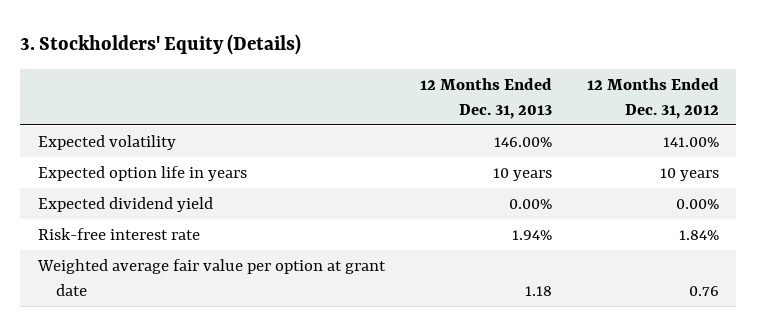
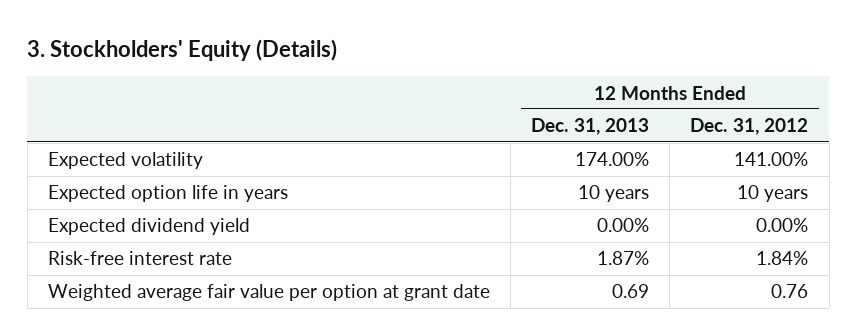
[493,136,552,147] 146.00% -> [575,152,650,167] 174.00%
[511,229,552,240] 1.94% -> [597,251,650,266] 1.87%
[524,285,552,296] 1.18 -> [612,284,650,299] 0.69

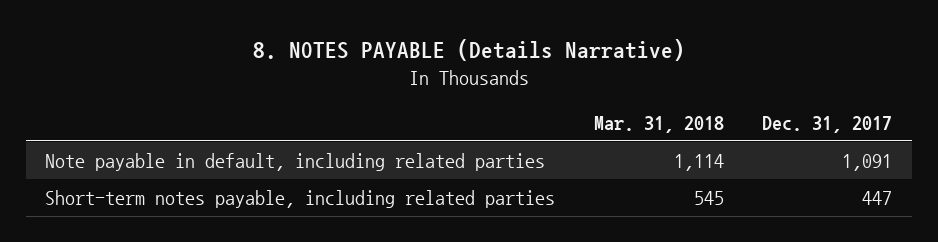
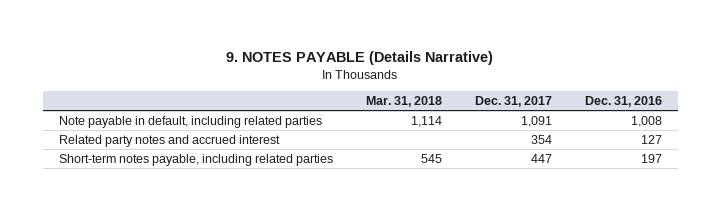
[252,39,685,62] 8. NOTES PAYABLE (Details Narrative) -> [226,51,494,66] 9. NOTES PAYABLE (Details Narrative)
none -> [584,95,662,107] Dec. 31, 2016
none -> [59,134,281,147] Related party notes and accrued interest

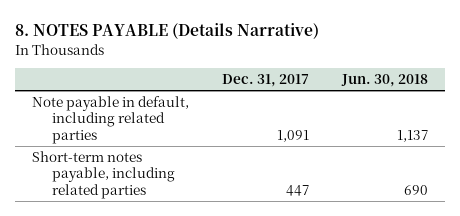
[226,51,494,66] 9. NOTES PAYABLE (Details Narrative) -> [15,23,320,40] 8. NOTES PAYABLE (Details Narrative)
[366,95,443,107] Mar. 31, 2018 -> none
[584,95,662,107] Dec. 31, 2016 -> none
none -> [341,74,429,88] Jun. 30, 2018
[59,134,281,147] Related party notes and accrued interest -> none

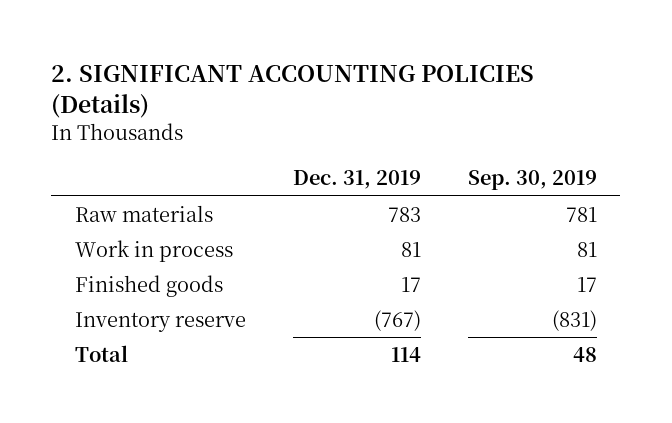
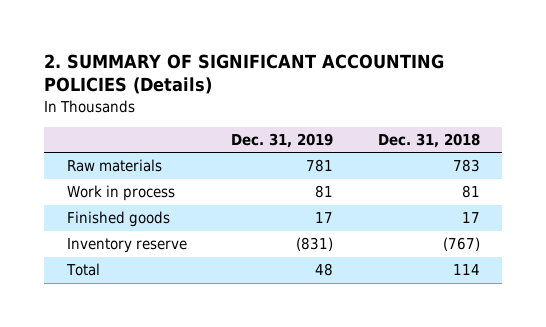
[51,65,535,119] 2. SIGNIFICANT ACCOUNTING POLICIES (Details) -> [44,53,445,95] 2. SUMMARY OF SIGNIFICANT ACCOUNTING POLICIES (Details)
[467,170,597,191] Sep. 30, 2019 -> none
none -> [377,133,480,149] Dec. 31, 2018
[387,206,421,222] 783 -> [306,159,334,173] 781
[373,309,421,331] (767) -> [296,237,334,252] (831)
[390,346,421,362] 114 -> [315,263,334,277] 48

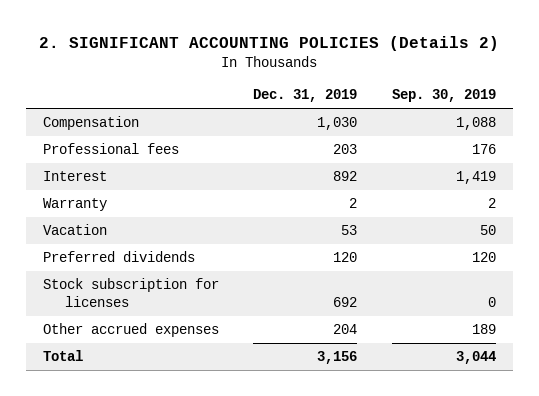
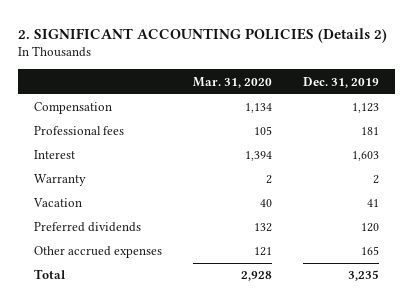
[391,89,496,103] Sep. 30, 2019 -> none
none -> [193,76,273,88] Mar. 31, 2020
[317,117,358,131] 1,030 -> [352,103,380,114] 1,123
[333,144,358,155] 203 -> [361,127,380,136] 181
[333,171,358,182] 892 -> [352,151,380,162] 1,603
[341,225,358,236] 53 -> [367,199,380,208] 41
[43,278,220,307] Stock subscription for licenses -> none
[333,324,358,335] 204 -> [361,246,380,256] 165
[317,351,358,365] 3,156 -> [348,270,380,282] 3,235

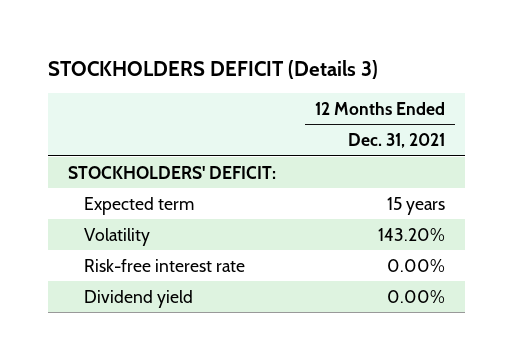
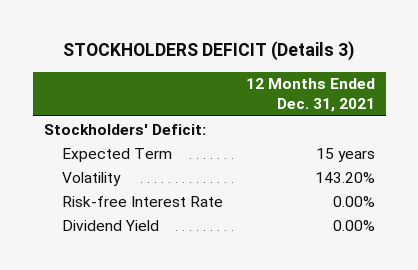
[67,165,276,179] STOCKHOLDERS' DEFICIT: -> [43,123,206,135] Stockholders' Deficit:
[84,196,195,215] Expected term -> [62,147,173,162] Expected Term
[84,258,246,272] Risk-free interest rate -> [62,195,224,207] Risk-free Interest Rate
[84,289,194,308] Dividend yield -> [62,219,160,231] Dividend Yield

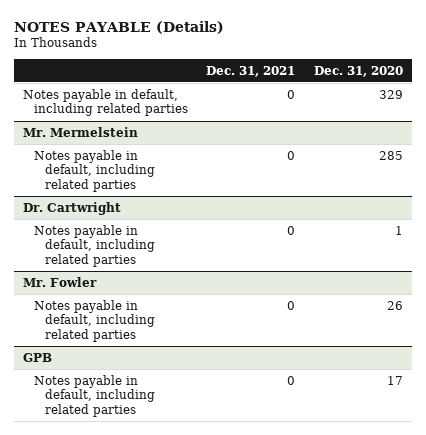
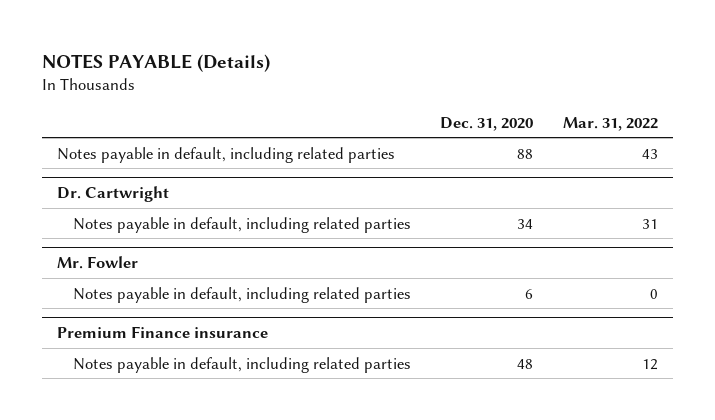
[206,65,296,77] Dec. 31, 2021 -> none
none -> [563,116,659,131] Mar. 31, 2022
[22,126,138,137] Mr. Mermelstein -> none
[33,149,155,192] Notes payable in default, including related parties -> none
[379,89,404,99] 329 -> [517,148,534,159] 88
[395,225,404,235] 1 -> [517,218,534,229] 34
[22,352,52,362] GPB -> none
[387,300,404,310] 26 -> [525,288,534,299] 6
none -> [56,326,268,339] Premium Finance insurance
[387,375,404,385] 17 -> [517,358,534,369] 48

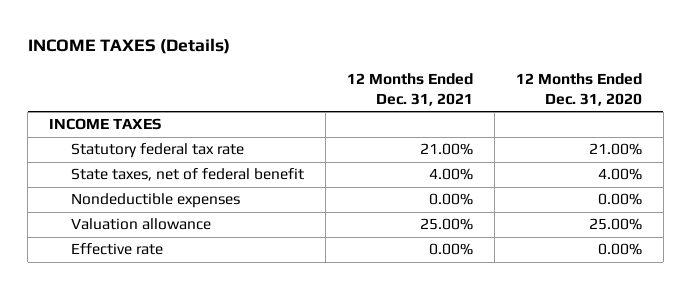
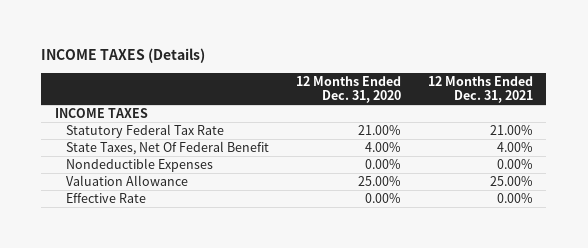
[70,143,244,159] Statutory federal tax rate -> [66,124,225,139] Statutory Federal Tax Rate
[70,168,304,182] State taxes, net of federal benefit -> [66,141,270,156] State Taxes, Net Of Federal Benefit
[70,193,240,209] Nondeductible expenses -> [66,158,214,173] Nondeductible Expenses
[70,218,211,231] Valuation allowance -> [66,175,189,187] Valuation Allowance
[70,243,163,256] Effective rate -> [66,193,147,204] Effective Rate

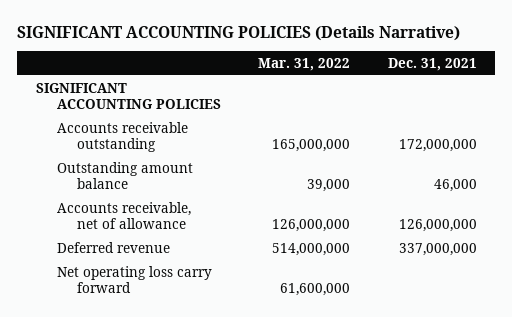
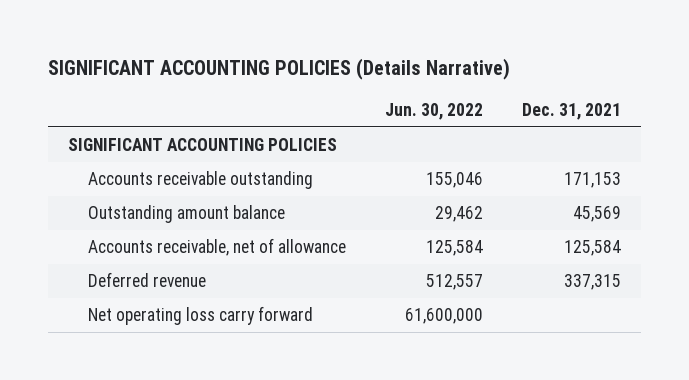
[258,57,351,71] Mar. 31, 2022 -> none
none -> [384,103,483,121] Jun. 30, 2022
[398,139,477,153] 172,000,000 -> [564,172,622,189] 171,153
[433,179,477,193] 46,000 -> [573,206,622,223] 45,569
[398,219,477,233] 126,000,000 -> [564,240,622,257] 125,584
[398,242,477,256] 337,000,000 -> [564,274,622,291] 337,315

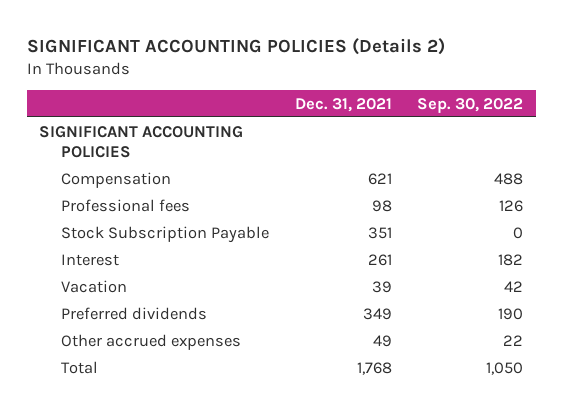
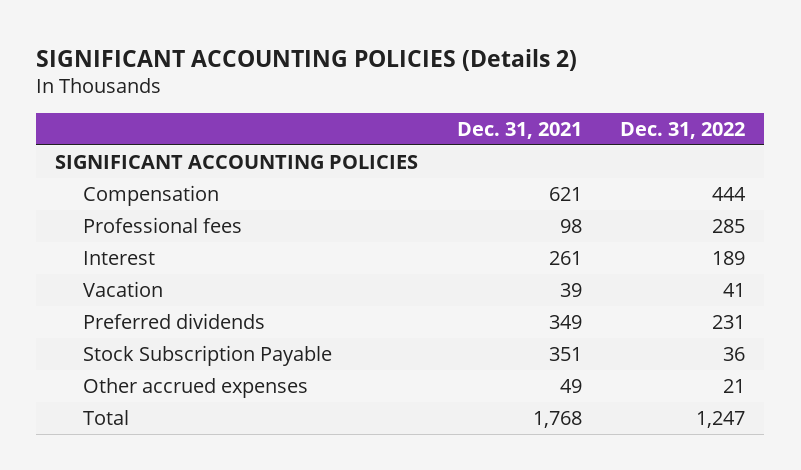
[417,97,524,113] Sep. 30, 2022 -> none
none -> [620,121,746,139] Dec. 31, 2022
[60,225,269,243] Stock Subscription Payable -> [82,344,332,366] Stock Subscription Payable

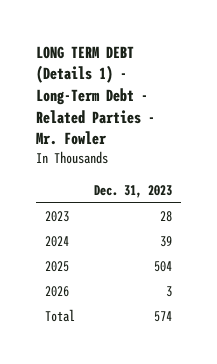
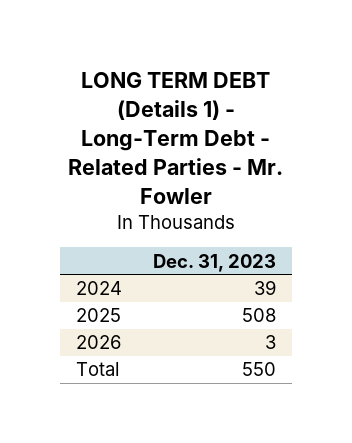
[45,210,70,222] 2023 -> none
[153,260,172,272] 504 -> [242,308,277,323] 508
[153,310,172,322] 574 -> [242,362,277,377] 550

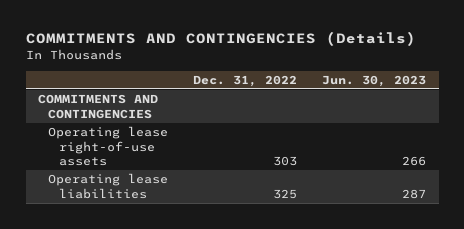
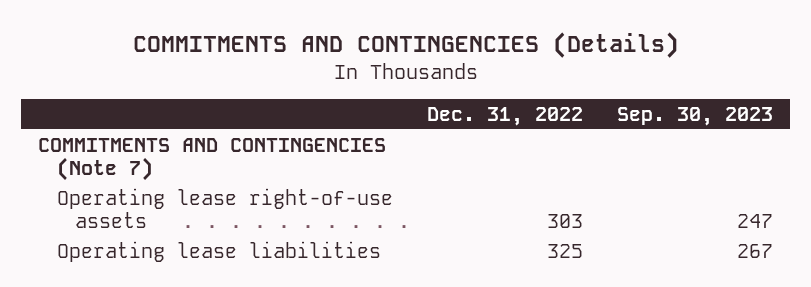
[322,74,427,87] Jun. 30, 2023 -> none
none -> [617,106,774,126] Sep. 30, 2023
[37,94,158,119] COMMITMENTS AND CONTINGENCIES -> [38,138,387,182] COMMITMENTS AND CONTINGENCIES (Note 7)

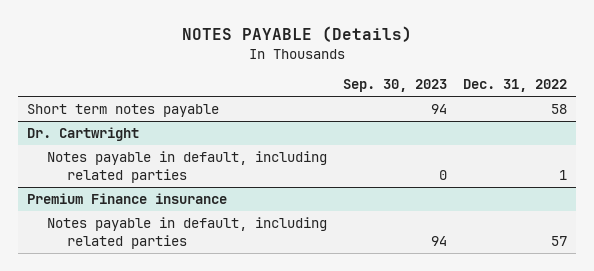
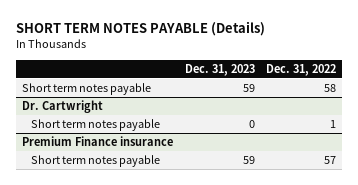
[182,25,413,42] NOTES PAYABLE (Details) -> [16,21,266,37] SHORT TERM NOTES PAYABLE (Details)
[343,79,448,93] Sep. 30, 2023 -> none
none -> [184,63,255,76] Dec. 31, 2023
[46,151,327,183] Notes payable in default, including related parties -> none
none -> [31,119,161,132] Short term notes payable
[46,217,327,249] Notes payable in default, including related parties -> none
none -> [31,155,161,168] Short term notes payable

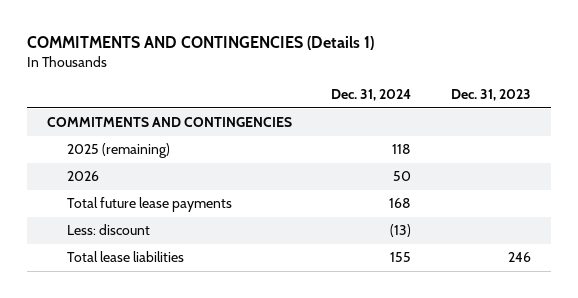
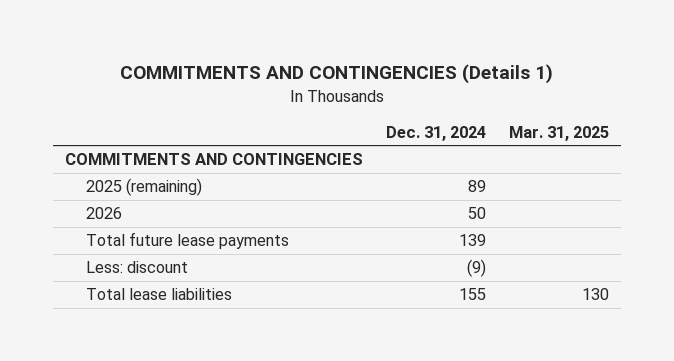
[451,89,532,102] Dec. 31, 2023 -> none
none -> [509,125,610,141] Mar. 31, 2025
[392,144,412,155] 118 -> [468,180,487,193] 89
[389,198,412,209] 168 -> [459,234,487,247] 139
[390,224,412,238] (13) -> [467,259,487,278] (9)

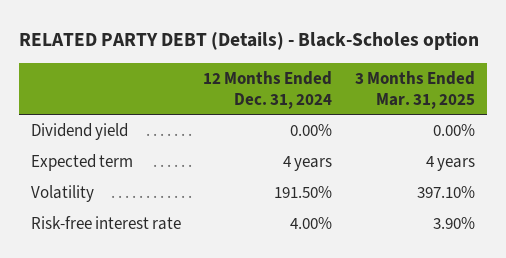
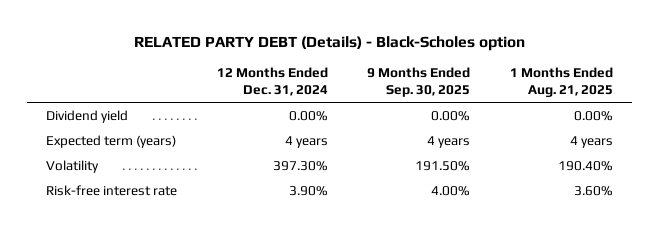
[355,70,476,109] 3 Months Ended Mar. 31, 2025 -> none
none -> [367,67,471,98] 9 Months Ended Sep. 30, 2025
none -> [509,67,613,98] 1 Months Ended Aug. 21, 2025
[30,154,133,172] Expected term -> [46,134,177,148] Expected term (years)
[274,186,333,199] 191.50% -> [272,160,328,171] 397.30%
[290,217,333,230] 4.00% -> [288,185,328,196] 3.90%

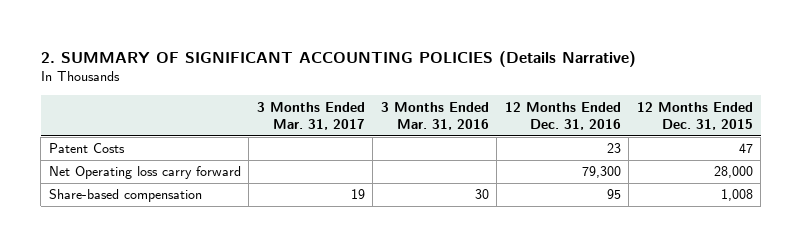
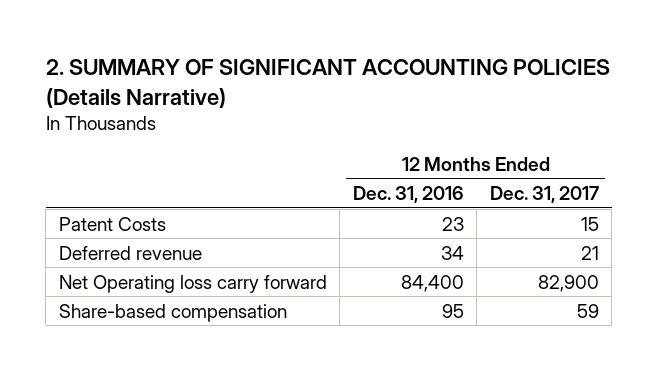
[256,101,365,131] 3 Months Ended Mar. 31, 2017 -> none
[380,101,489,131] 3 Months Ended Mar. 31, 2016 -> none
[636,101,753,131] 12 Months Ended Dec. 31, 2015 -> none
none -> [489,185,599,203] Dec. 31, 2017
none -> [58,245,202,260] Deferred revenue
[581,166,621,179] 79,300 -> [400,274,464,292] 84,400

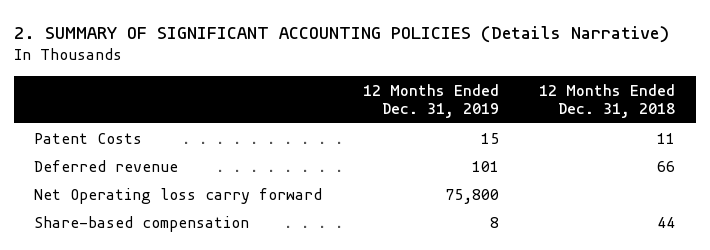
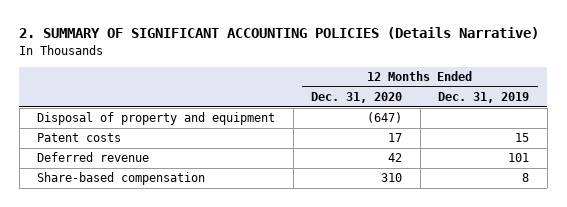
[539,83,676,119] 12 Months Ended Dec. 31, 2018 -> none
none -> [311,92,403,104] Dec. 31, 2020
none -> [37,112,276,126] Disposal of property and equipment
[34,132,143,144] Patent Costs -> [37,133,122,143] Patent costs
[34,187,323,204] Net Operating loss carry forward -> none

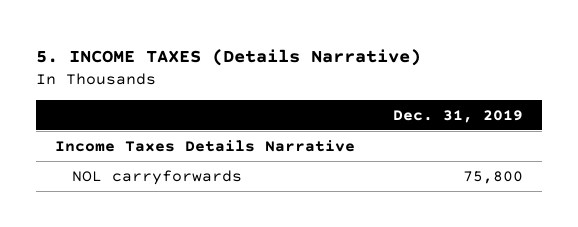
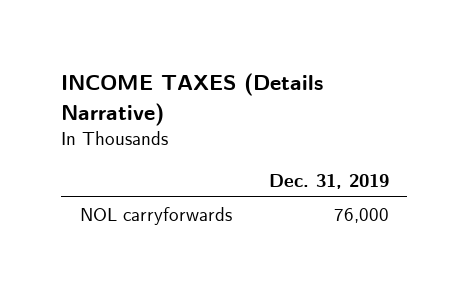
[36,48,422,66] 5. INCOME TAXES (Details Narrative) -> [61,73,324,126] INCOME TAXES (Details Narrative)
[55,139,356,152] Income Taxes Details Narrative -> none
[462,170,523,184] 75,800 -> [333,207,389,223] 76,000

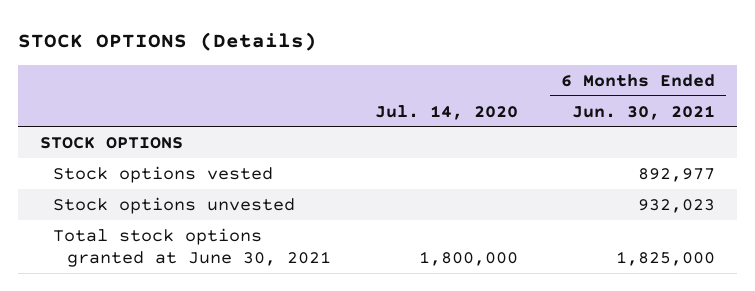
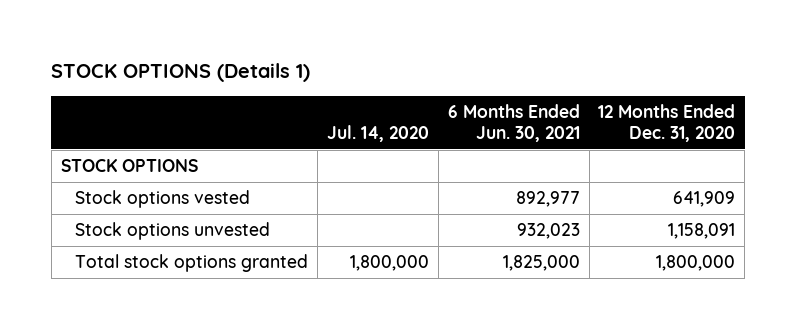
[18,31,318,51] STOCK OPTIONS (Details) -> [51,63,311,83] STOCK OPTIONS (Details 1)
none -> [598,104,736,142] 12 Months Ended Dec. 31, 2020
[53,227,332,267] Total stock options granted at June 30, 2021 -> [75,254,309,273] Total stock options granted

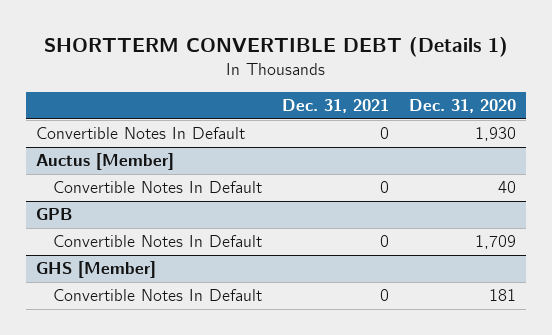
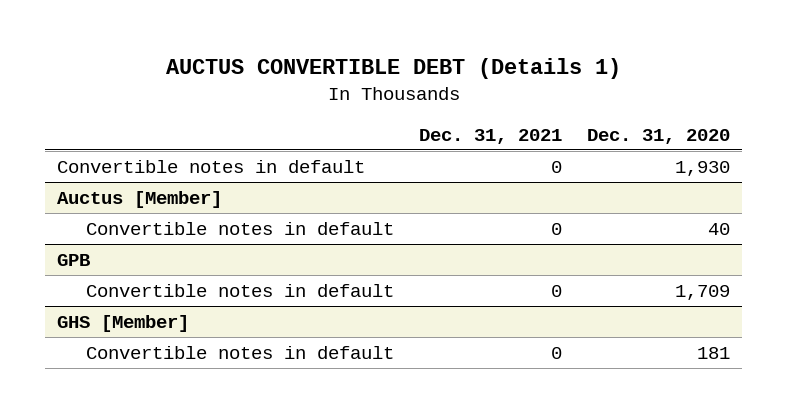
[44,37,509,58] SHORTTERM CONVERTIBLE DEBT (Details 1) -> [165,58,621,80] AUCTUS CONVERTIBLE DEBT (Details 1)
[36,127,246,140] Convertible Notes In Default -> [57,159,366,173] Convertible notes in default
[53,181,263,194] Convertible Notes In Default -> [85,221,394,235] Convertible notes in default
[53,235,263,248] Convertible Notes In Default -> [85,283,394,297] Convertible notes in default
[53,289,263,302] Convertible Notes In Default -> [85,345,394,359] Convertible notes in default

